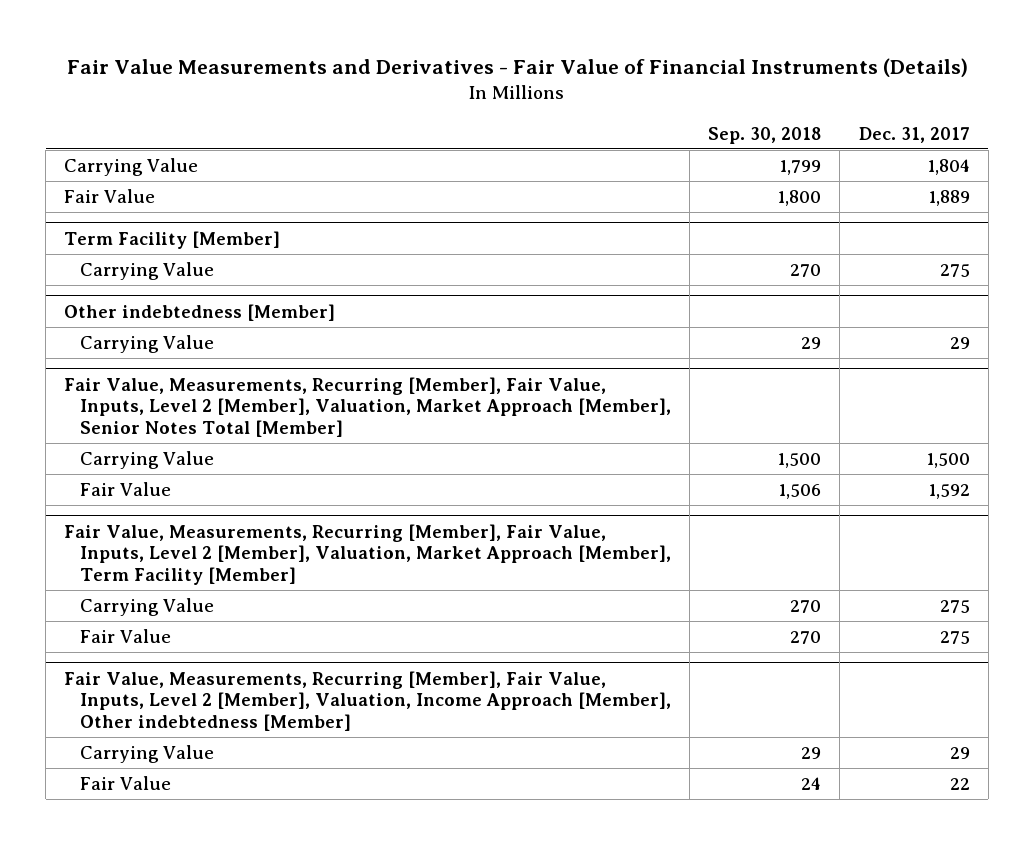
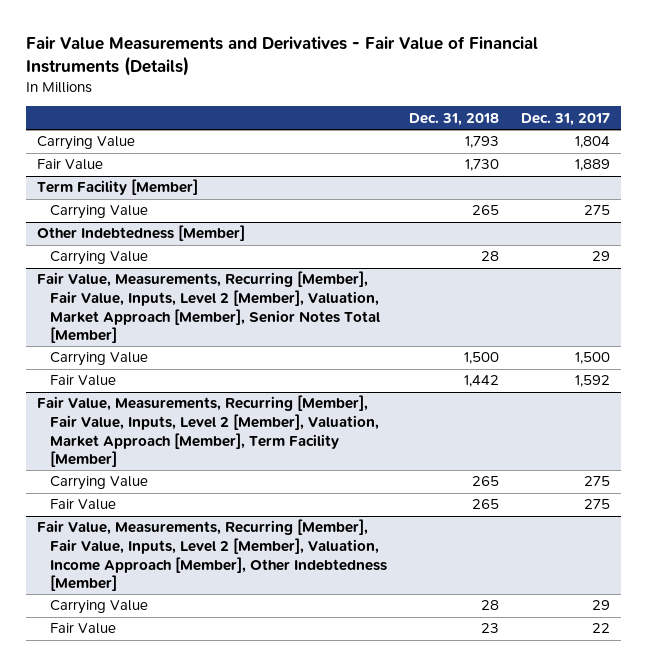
[708,126,822,144] Sep. 30, 2018 -> none
none -> [408,112,499,126] Dec. 31, 2018
[64,303,336,321] Other indebtedness [Member] -> [36,225,245,242] Other Indebtedness [Member]
[64,670,671,731] Fair Value, Measurements, Recurring [Member], Fair Value, Inputs, Level 2 [Member], Valuation, Income Approach [Member], Other indebtedness [Member] -> [36,519,387,592] Fair Value, Measurements, Recurring [Member], Fair Value, Inputs, Level 2 [Member], Valuation, Income Approach [Member], Other Indebtedness [Member]

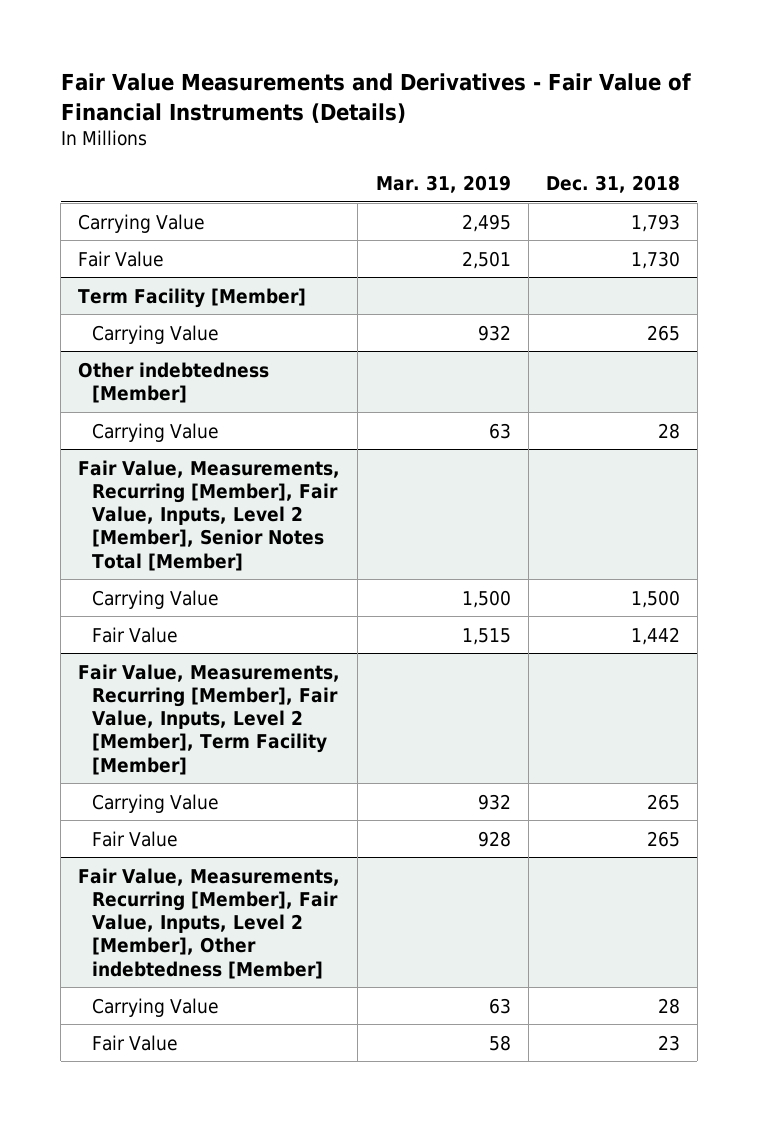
[520,112,610,126] Dec. 31, 2017 -> none
none -> [375,174,511,193] Mar. 31, 2019
[36,225,245,242] Other Indebtedness [Member] -> [78,361,270,403] Other indebtedness [Member]
[36,271,380,344] Fair Value, Measurements, Recurring [Member], Fair Value, Inputs, Level 2 [Member], Valuation, Market Approach [Member], Senior Notes Total [Member] -> [78,459,341,571] Fair Value, Measurements, Recurring [Member], Fair Value, Inputs, Level 2 [Member], Senior Notes Total [Member]
[36,395,379,468] Fair Value, Measurements, Recurring [Member], Fair Value, Inputs, Level 2 [Member], Valuation, Market Approach [Member], Term Facility [Member] -> [78,663,341,775] Fair Value, Measurements, Recurring [Member], Fair Value, Inputs, Level 2 [Member], Term Facility [Member]
[36,519,387,592] Fair Value, Measurements, Recurring [Member], Fair Value, Inputs, Level 2 [Member], Valuation, Income Approach [Member], Other Indebtedness [Member] -> [78,867,341,979] Fair Value, Measurements, Recurring [Member], Fair Value, Inputs, Level 2 [Member], Other indebtedness [Member]

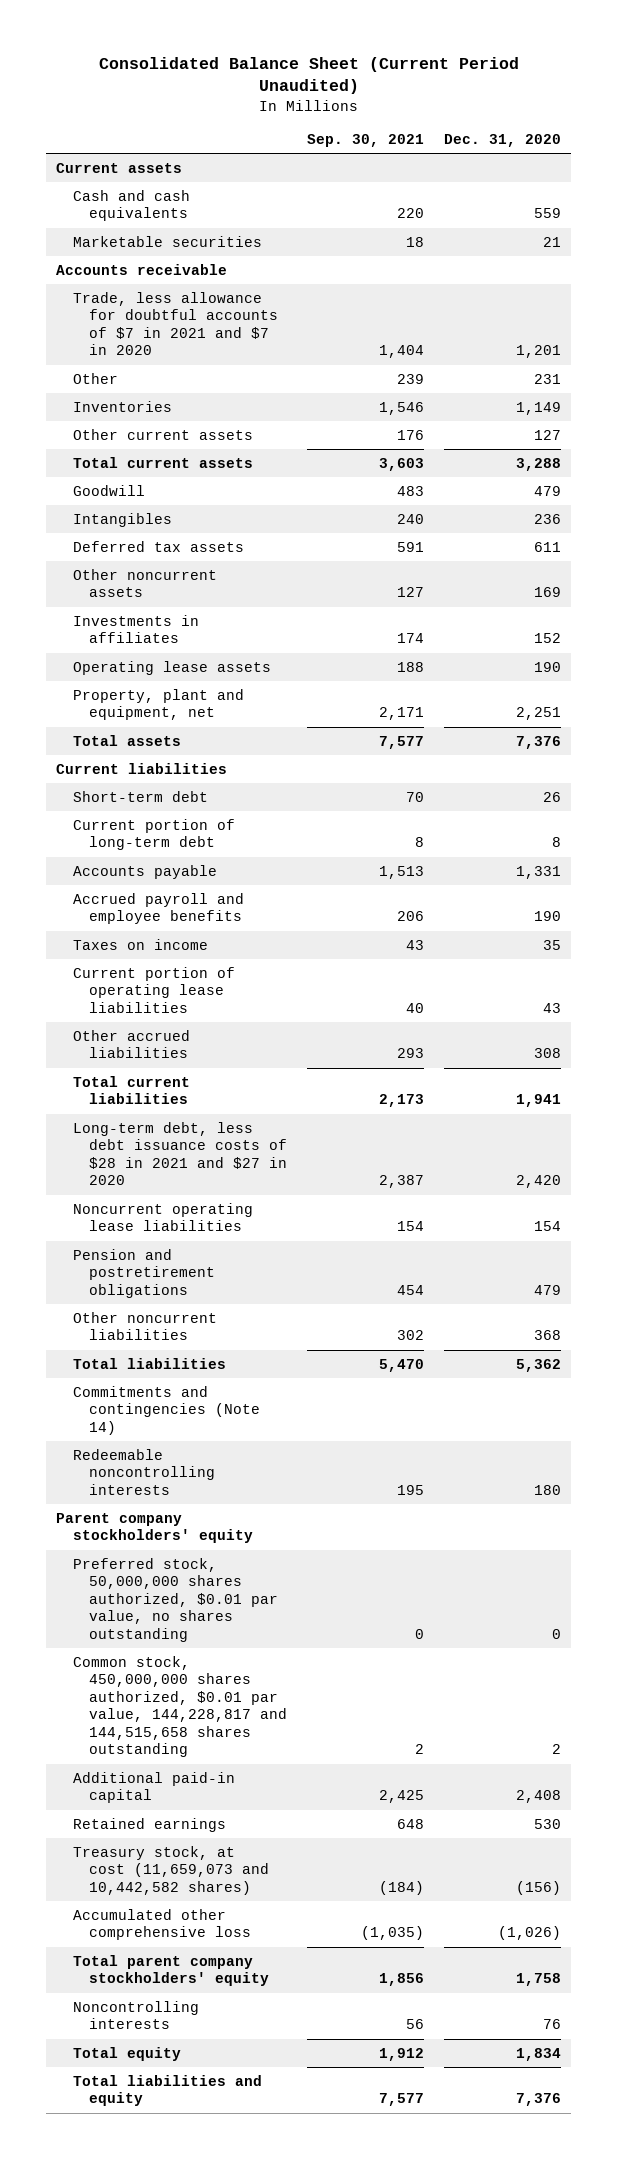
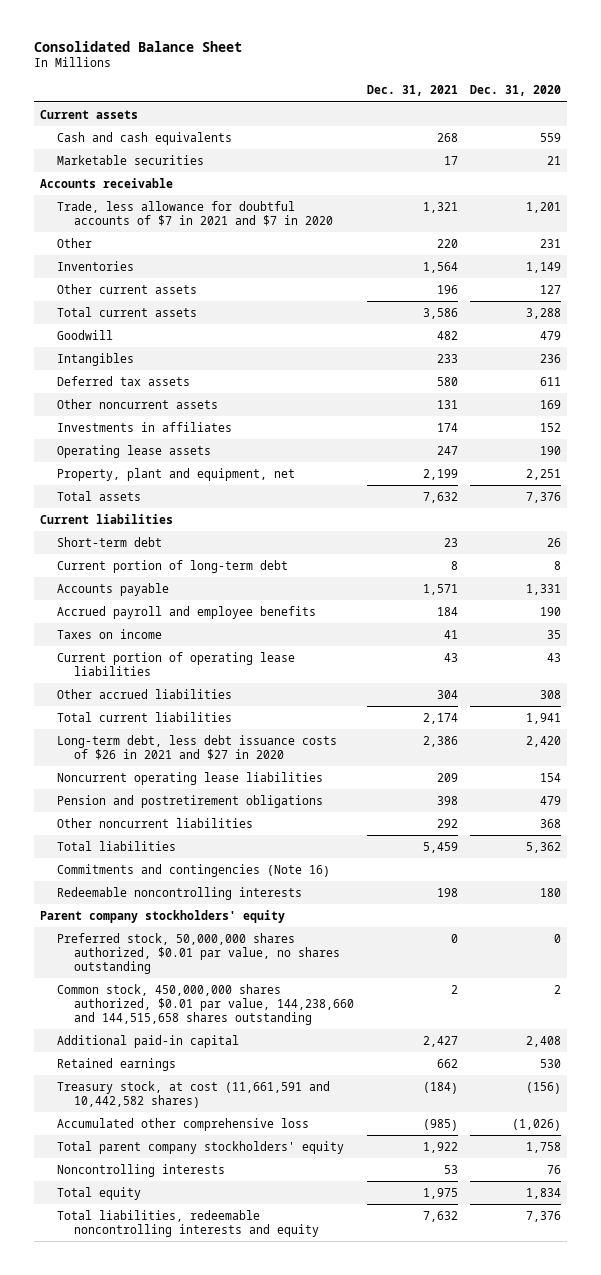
[98,56,519,94] Consolidated Balance Sheet (Current Period Unaudited) -> [33,40,242,52] Consolidated Balance Sheet
[307,133,425,147] Sep. 30, 2021 -> none
none -> [366,85,458,97] Dec. 31, 2021
[72,1121,288,1186] Long-term debt, less debt issuance costs of $28 in 2021 and $27 in 2020 -> [57,734,338,760] Long-term debt, less debt issuance costs of $26 in 2021 and $27 in 2020
[72,1385,261,1435] Commitments and contingencies (Note 14) -> [57,863,331,877] Commitments and contingencies (Note 16)
[72,1655,288,1758] Common stock, 450,000,000 shares authorized, $0.01 par value, 144,228,817 and 144,515,658 shares outstanding -> [57,983,355,1025] Common stock, 450,000,000 shares authorized, $0.01 par value, 144,238,660 and 144,515,658 shares outstanding
[72,1845,270,1895] Treasury stock, at cost (11,659,073 and 10,442,582 shares) -> [57,1080,331,1108] Treasury stock, at cost (11,661,591 and 10,442,582 shares)
[72,2074,262,2107] Total liabilities and equity -> [57,1209,320,1237] Total liabilities, redeemable noncontrolling interests and equity

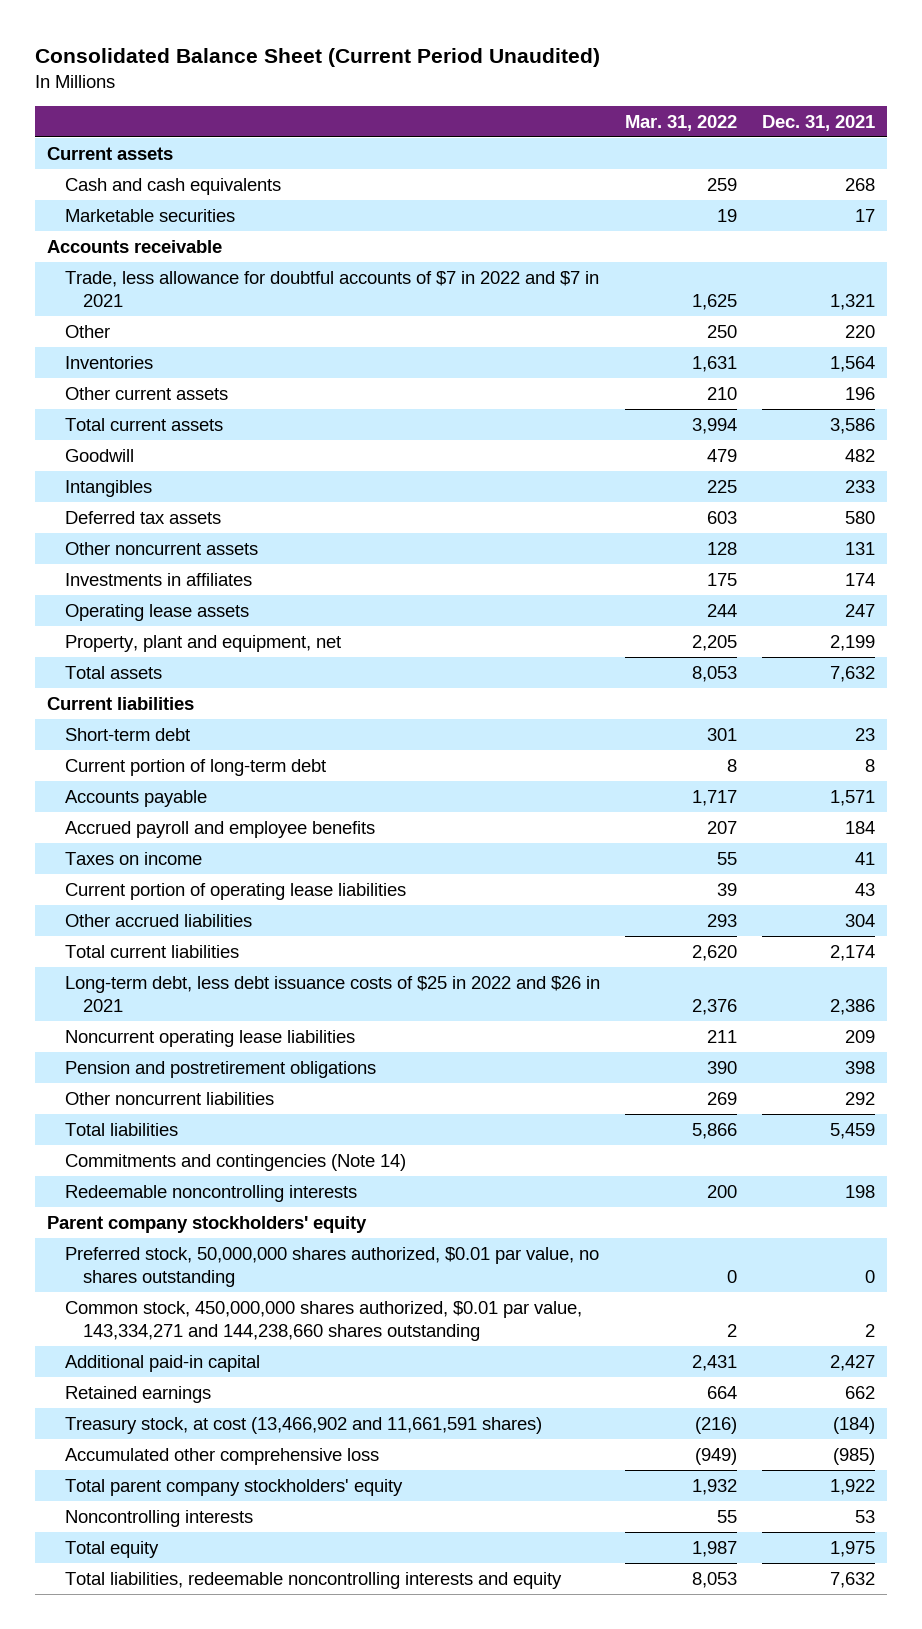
[33,40,242,52] Consolidated Balance Sheet -> [34,48,600,68] Consolidated Balance Sheet (Current Period Unaudited)
[470,85,562,97] Dec. 31, 2020 -> none
none -> [624,114,737,131] Mar. 31, 2022
[57,200,334,226] Trade, less allowance for doubtful accounts of $7 in 2021 and $7 in 2020 -> [64,270,599,307] Trade, less allowance for doubtful accounts of $7 in 2022 and $7 in 2021
[57,734,338,760] Long-term debt, less debt issuance costs of $26 in 2021 and $27 in 2020 -> [64,975,600,1012] Long-term debt, less debt issuance costs of $25 in 2022 and $26 in 2021
[57,863,331,877] Commitments and contingencies (Note 16) -> [64,1153,406,1171] Commitments and contingencies (Note 14)
[57,983,355,1025] Common stock, 450,000,000 shares authorized, $0.01 par value, 144,238,660 and 144,515,658 shares outstanding -> [64,1300,582,1341] Common stock, 450,000,000 shares authorized, $0.01 par value, 143,334,271 and 144,238,660 shares outstanding
[57,1080,331,1108] Treasury stock, at cost (11,661,591 and 10,442,582 shares) -> [64,1416,542,1434] Treasury stock, at cost (13,466,902 and 11,661,591 shares)

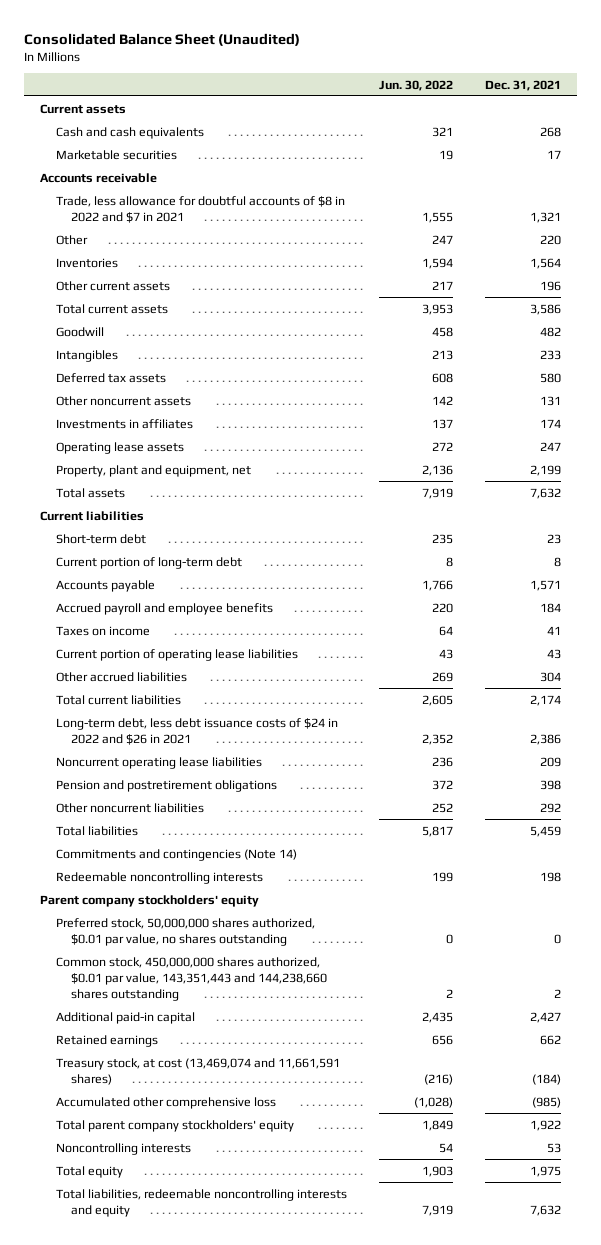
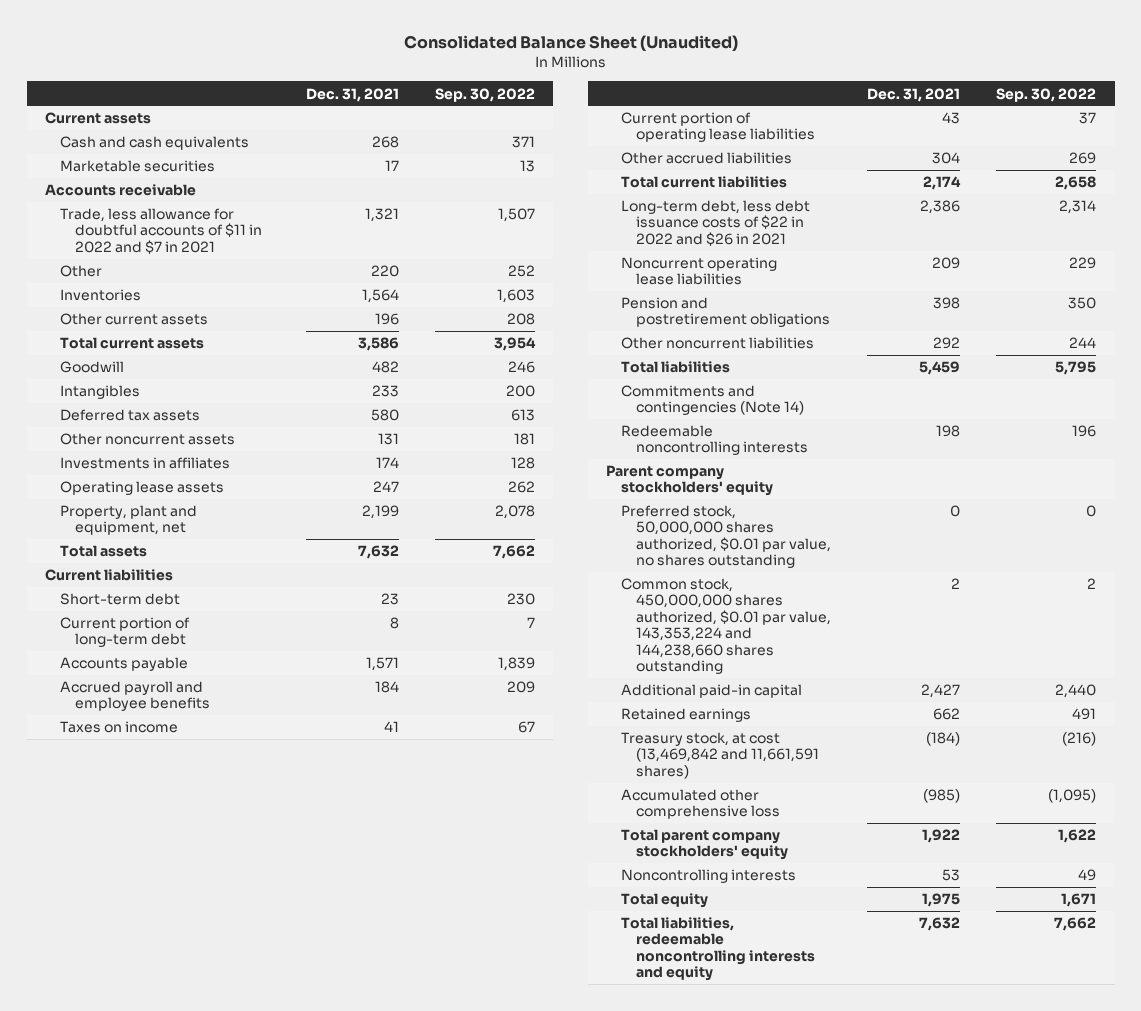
[378,79,453,91] Jun. 30, 2022 -> none
none -> [434,87,535,102] Sep. 30, 2022
[55,195,345,223] Trade, less allowance for doubtful accounts of $8 in 2022 and $7 in 2021 -> [59,208,262,254] Trade, less allowance for doubtful accounts of $11 in 2022 and $7 in 2021
[55,717,338,745] Long-term debt, less debt issuance costs of $24 in 2022 and $26 in 2021 -> [621,200,811,246] Long-term debt, less debt issuance costs of $22 in 2022 and $26 in 2021
[55,956,328,1001] Common stock, 450,000,000 shares authorized, $0.01 par value, 143,351,443 and 144,238,660 shares outstanding -> [621,578,832,674] Common stock, 450,000,000 shares authorized, $0.01 par value, 143,353,224 and 144,238,660 shares outstanding
[55,1057,340,1085] Treasury stock, at cost (13,469,074 and 11,661,591 shares) -> [621,732,820,779] Treasury stock, at cost (13,469,842 and 11,661,591 shares)

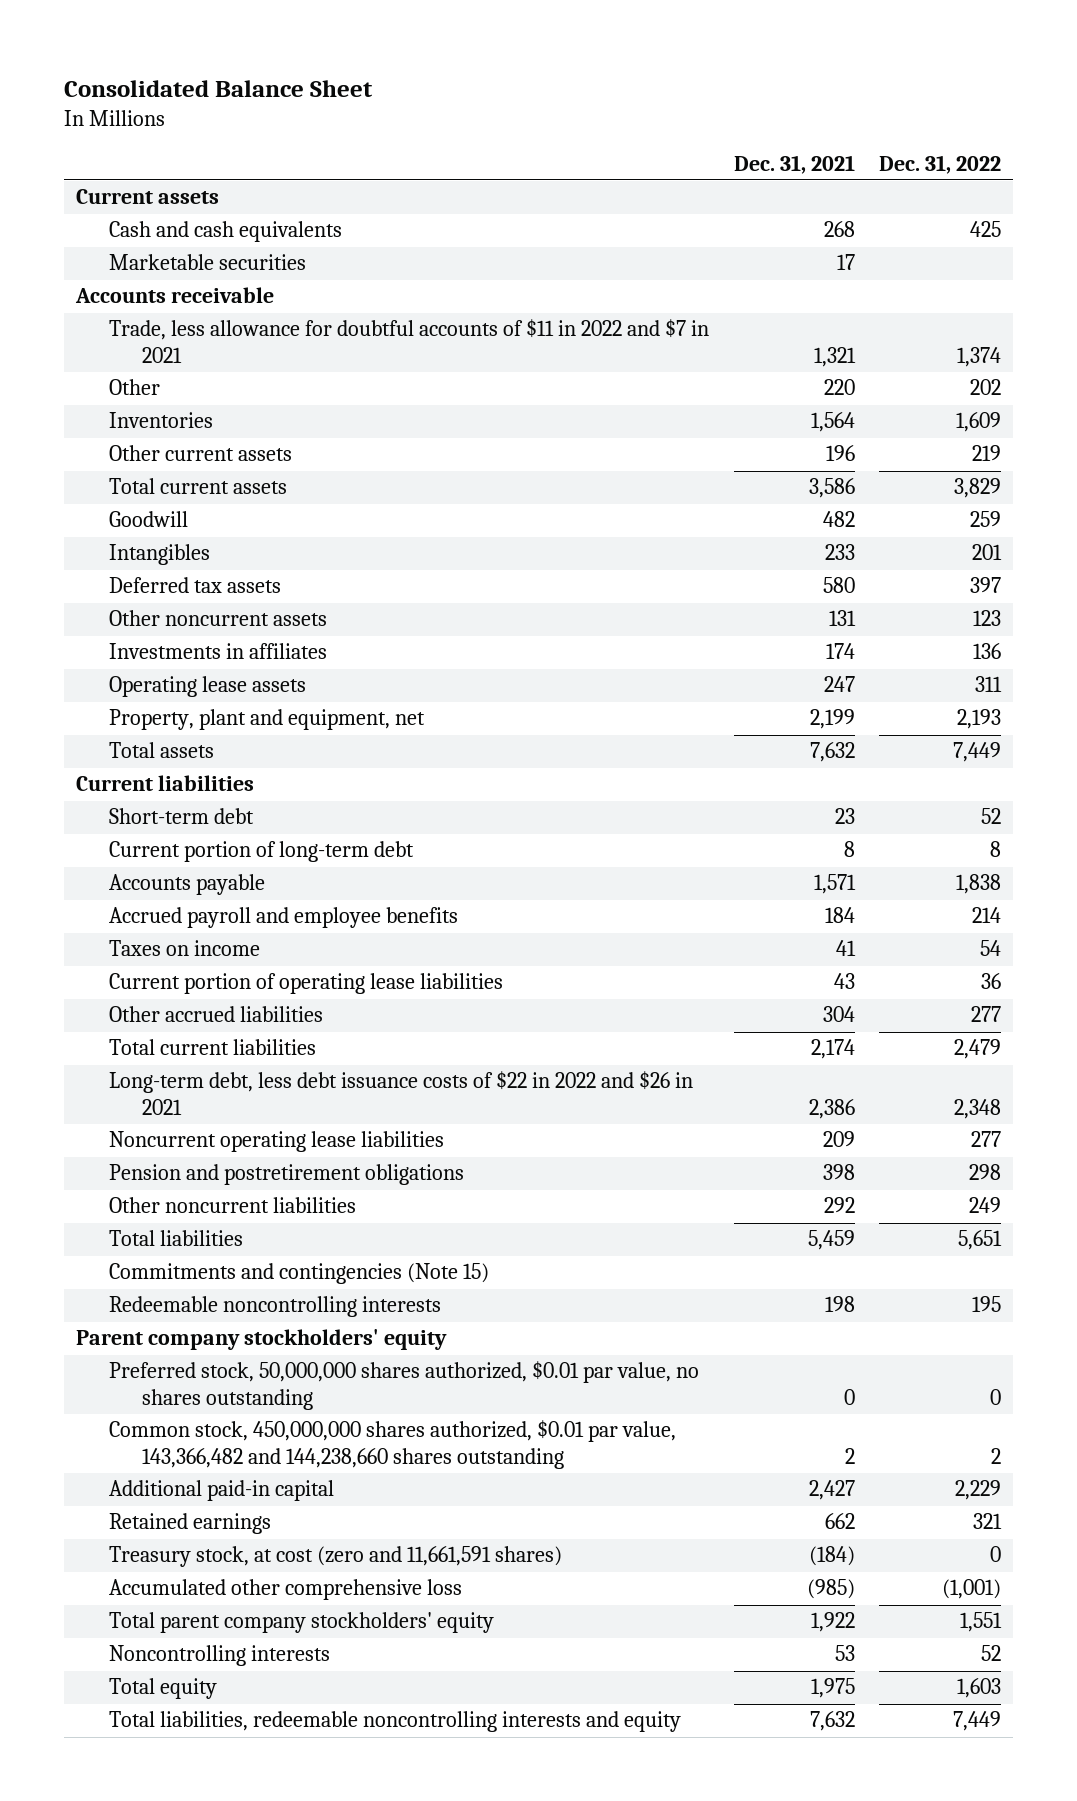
[403,35,738,52] Consolidated Balance Sheet (Unaudited) -> [64,80,374,98] Consolidated Balance Sheet
[434,87,535,102] Sep. 30, 2022 -> none
none -> [878,154,1001,174] Dec. 31, 2022
[621,385,805,416] Commitments and contingencies (Note 14) -> [109,1263,490,1285] Commitments and contingencies (Note 15)
[621,578,832,674] Common stock, 450,000,000 shares authorized, $0.01 par value, 143,353,224 and 144,238,660 shares outstanding -> [109,1420,677,1469] Common stock, 450,000,000 shares authorized, $0.01 par value, 143,366,482 and 144,238,660 shares outstanding
[621,732,820,779] Treasury stock, at cost (13,469,842 and 11,661,591 shares) -> [109,1546,563,1568] Treasury stock, at cost (zero and 11,661,591 shares)

